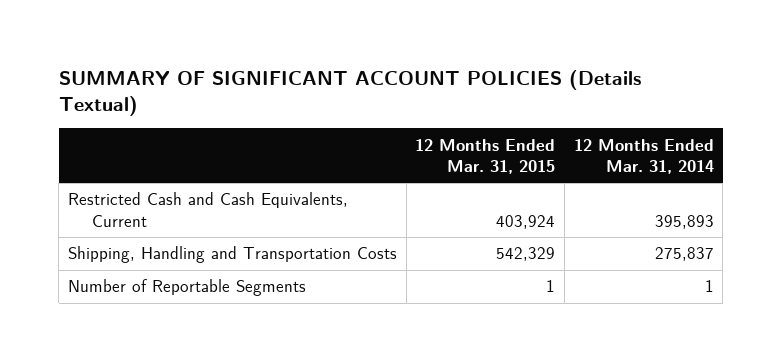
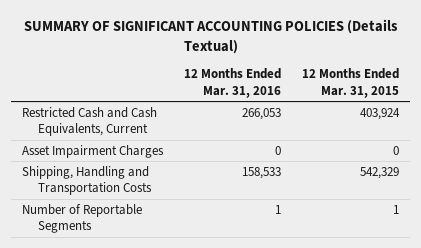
[58,70,641,117] SUMMARY OF SIGNIFICANT ACCOUNT POLICIES (Details Textual) -> [23,19,398,54] SUMMARY OF SIGNIFICANT ACCOUNTING POLICIES (Details Textual)
[573,138,714,174] 12 Months Ended Mar. 31, 2014 -> none
none -> [184,68,282,99] 12 Months Ended Mar. 31, 2016
none -> [21,144,164,158] Asset Impairment Charges

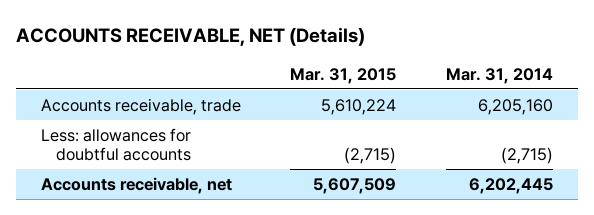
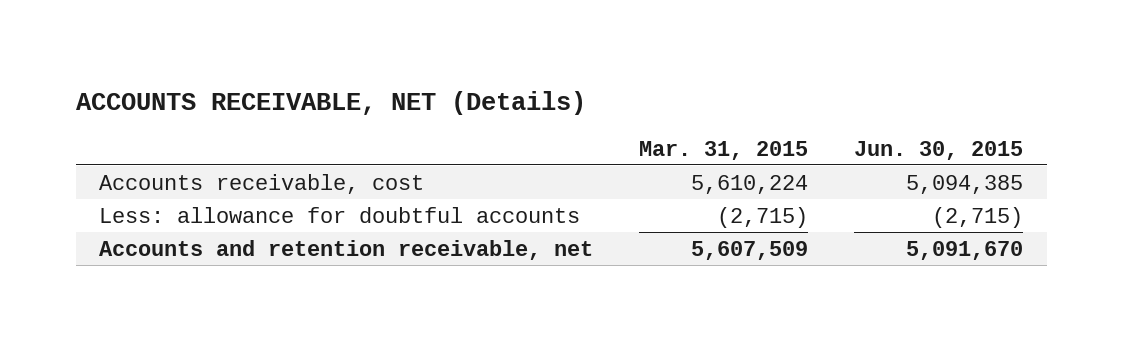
[446,67,554,84] Mar. 31, 2014 -> none
none -> [854,140,1024,160] Jun. 30, 2015
[40,98,241,116] Accounts receivable, trade -> [98,173,424,194] Accounts receivable, cost
[40,128,192,162] Less: allowances for doubtful accounts -> [98,206,580,223] Less: allowance for doubtful accounts
[40,177,232,195] Accounts receivable, net -> [98,239,593,260] Accounts and retention receivable, net

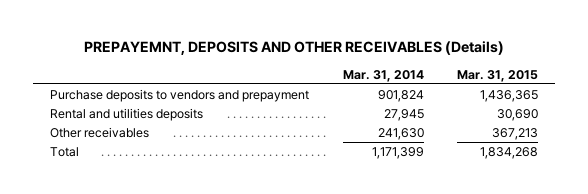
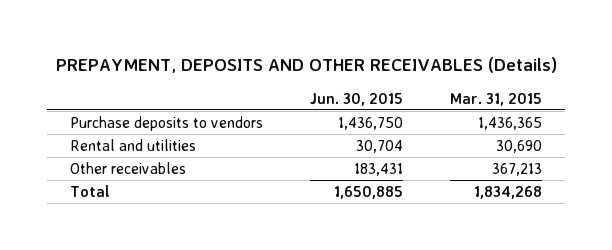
[84,41,505,56] PREPAYEMNT, DEPOSITS AND OTHER RECEIVABLES (Details) -> [56,57,558,74] PREPAYMENT, DEPOSITS AND OTHER RECEIVABLES (Details)
[342,69,424,82] Mar. 31, 2014 -> none
none -> [310,92,404,106] Jun. 30, 2015
[49,88,309,102] Purchase deposits to vendors and prepayment -> [70,115,264,131] Purchase deposits to vendors
[49,107,203,121] Rental and utilities deposits -> [70,138,197,151] Rental and utilities

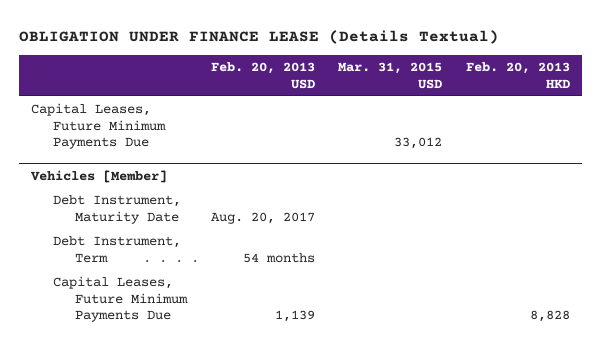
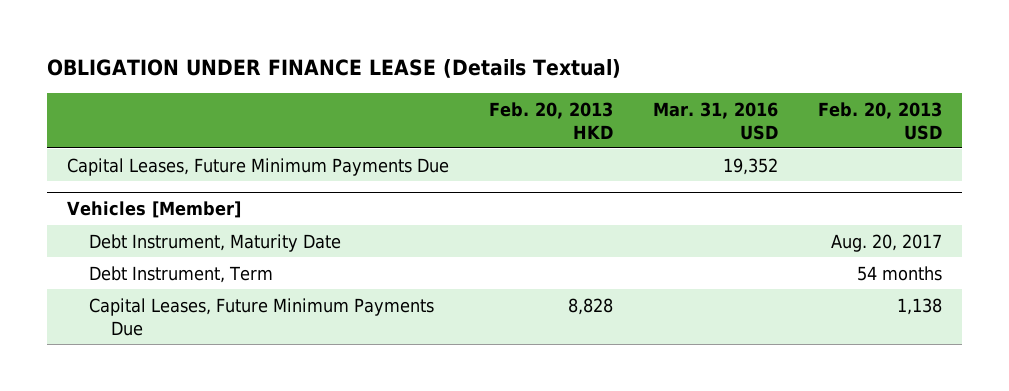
[338,62,443,89] Mar. 31, 2015 USD -> none
none -> [653,101,779,140] Mar. 31, 2016 USD
[274,310,315,323] 1,139 -> [897,297,943,315] 1,138

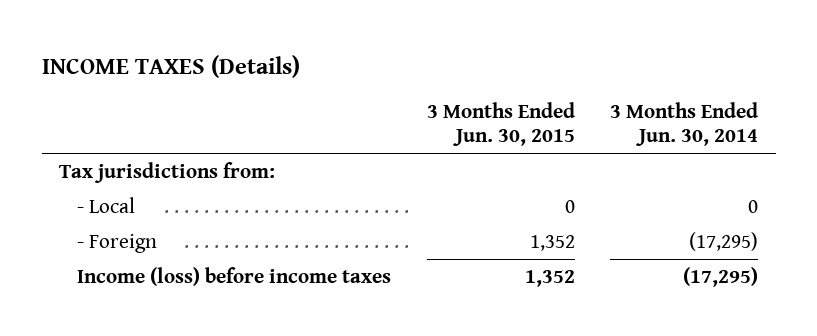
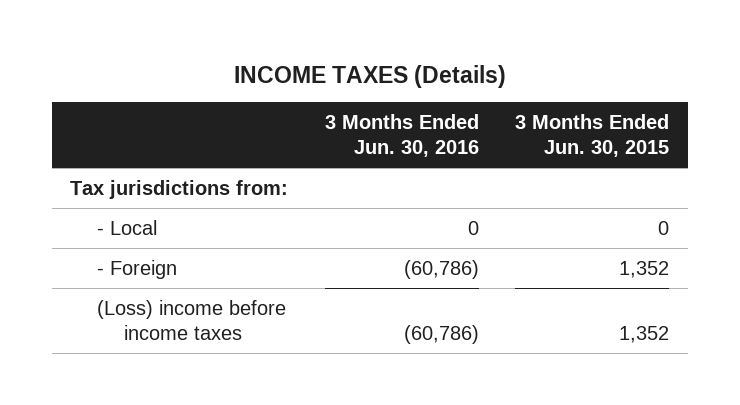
[610,102,759,147] 3 Months Ended Jun. 30, 2014 -> none
none -> [324,114,479,158] 3 Months Ended Jun. 30, 2016
[76,267,391,287] Income (loss) before income taxes -> [97,299,287,340] (Loss) income before income taxes

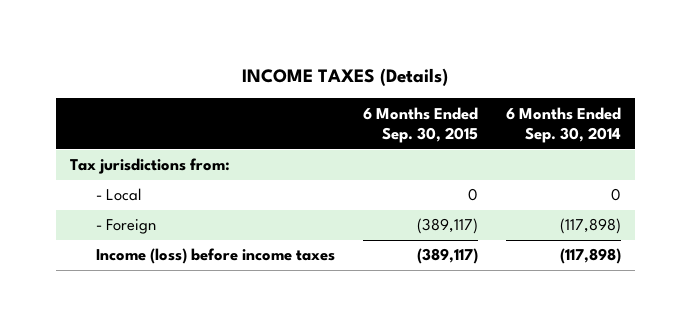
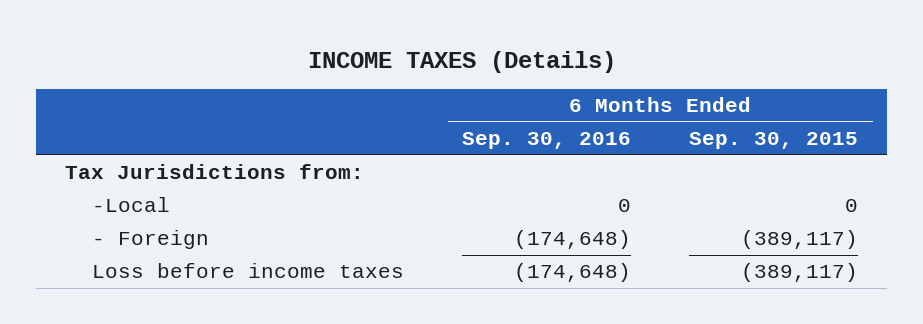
[505,106,621,144] 6 Months Ended Sep. 30, 2014 -> none
none -> [462,132,632,150] Sep. 30, 2016
[70,158,231,175] Tax jurisdictions from: -> [64,164,364,180] Tax Jurisdictions from:
[96,188,142,202] - Local -> [91,197,170,213] -Local
[96,248,336,265] Income (loss) before income taxes -> [91,263,404,279] Loss before income taxes

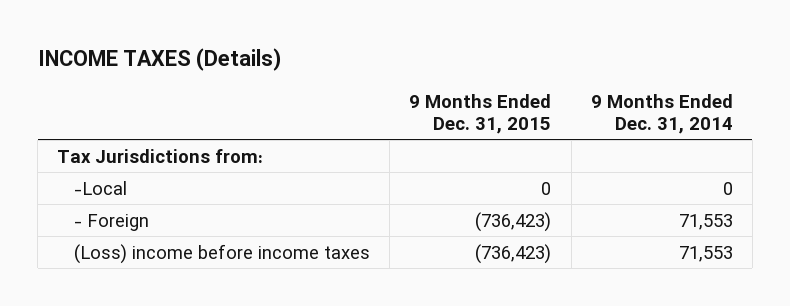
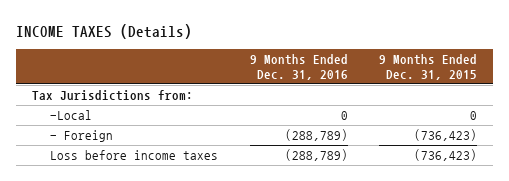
[590,93,733,134] 9 Months Ended Dec. 31, 2014 -> none
none -> [249,54,348,81] 9 Months Ended Dec. 31, 2016
[74,243,371,264] (Loss) income before income taxes -> [49,150,218,161] Loss before income taxes

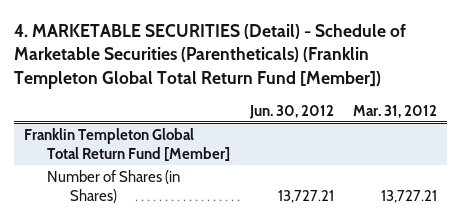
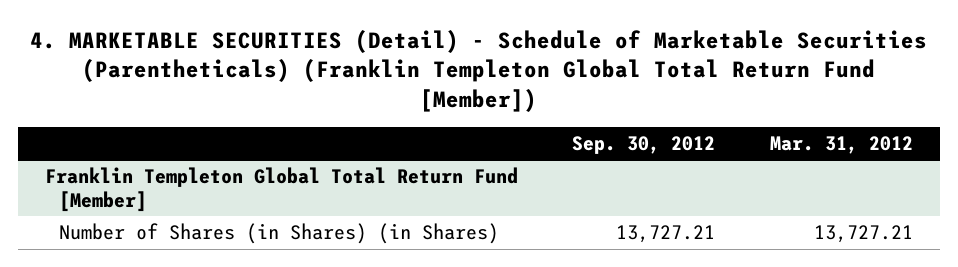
[248,104,334,119] Jun. 30, 2012 -> none
none -> [572,135,716,154] Sep. 30, 2012
[46,169,180,203] Number of Shares (in Shares) -> [58,223,499,245] Number of Shares (in Shares) (in Shares)

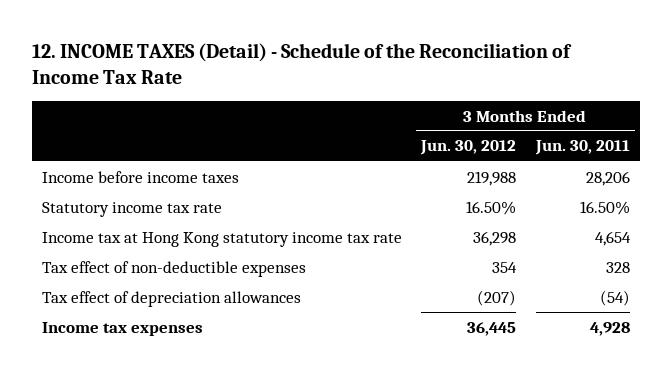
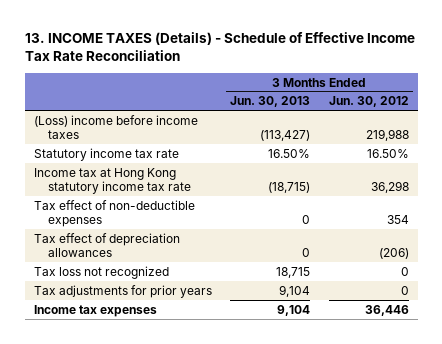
[31,43,572,85] 12. INCOME TAXES (Detail) - Schedule of the Reconciliation of Income Tax Rate -> [24,31,415,62] 13. INCOME TAXES (Details) - Schedule of Effective Income Tax Rate Reconciliation
[534,140,630,156] Jun. 30, 2011 -> none
none -> [230,96,311,108] Jun. 30, 2013
[41,170,239,183] Income before income taxes -> [33,114,198,139] (Loss) income before income taxes
[477,289,517,306] (207) -> [378,247,409,259] (206)
none -> [33,265,169,279] Tax loss not recognized
none -> [33,284,212,298] Tax adjustments for prior years
[467,321,517,336] 36,445 -> [364,304,409,316] 36,446

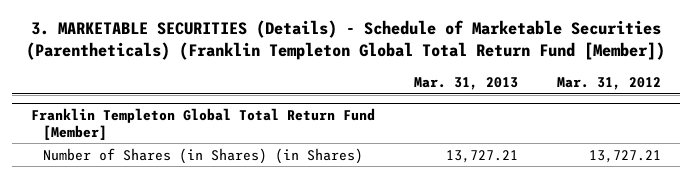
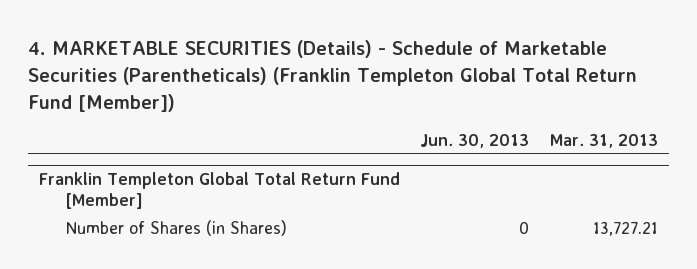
[26,20,666,61] 3. MARKETABLE SECURITIES (Details) - Schedule of Marketable Securities (Parentheticals) (Franklin Templeton Global Total Return Fund [Member]) -> [28,40,638,112] 4. MARKETABLE SECURITIES (Details) - Schedule of Marketable Securities (Parentheticals) (Franklin Templeton Global Total Return Fund [Member])
[556,77,661,91] Mar. 31, 2012 -> none
none -> [420,133,530,148] Jun. 30, 2013
[42,147,363,164] Number of Shares (in Shares) (in Shares) -> [65,219,288,236] Number of Shares (in Shares)

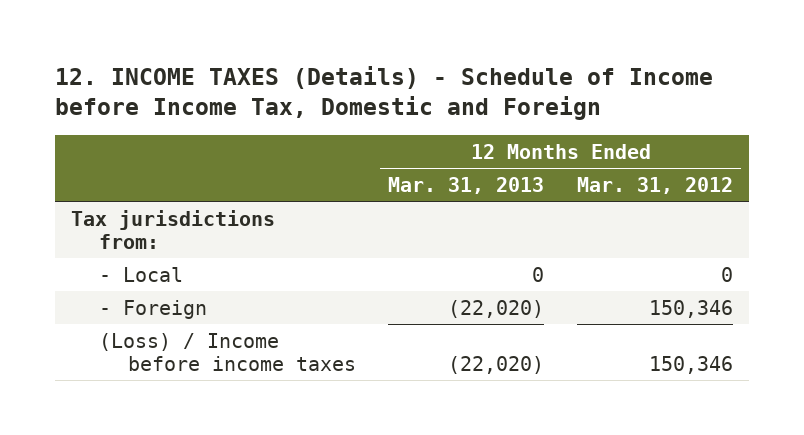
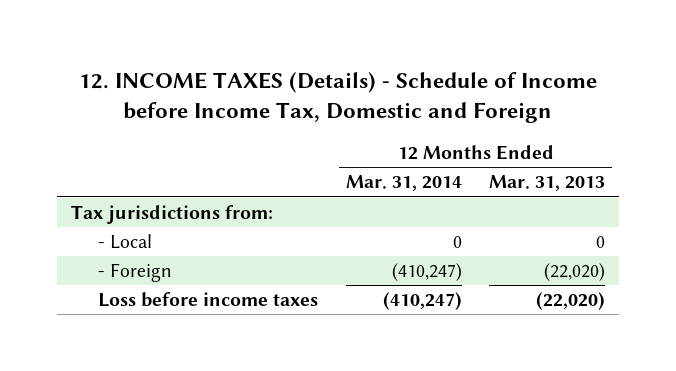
[576,176,733,194] Mar. 31, 2012 -> none
none -> [345,175,462,192] Mar. 31, 2014
[99,332,356,371] (Loss) / Income before income taxes -> [98,292,319,308] Loss before income taxes

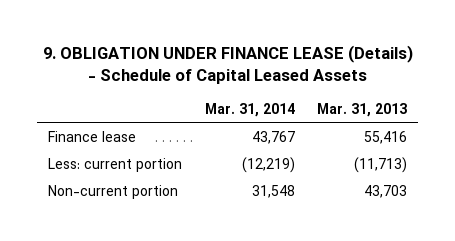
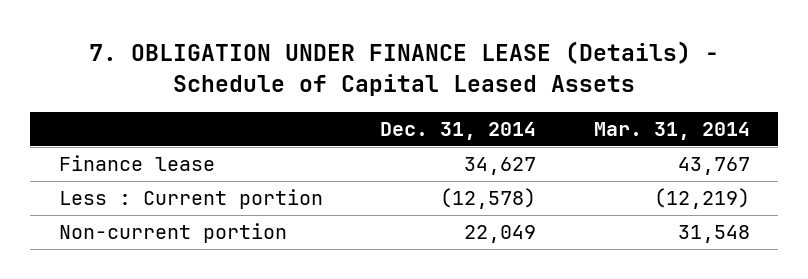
[42,45,413,85] 9. OBLIGATION UNDER FINANCE LEASE (Details) - Schedule of Capital Leased Assets -> [89,41,720,97] 7. OBLIGATION UNDER FINANCE LEASE (Details) - Schedule of Capital Leased Assets
[316,102,407,117] Mar. 31, 2013 -> none
none -> [380,122,537,141] Dec. 31, 2014
[48,157,183,172] Less: current portion -> [58,189,323,210] Less : Current portion

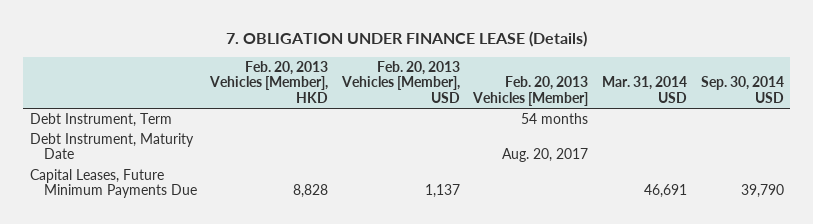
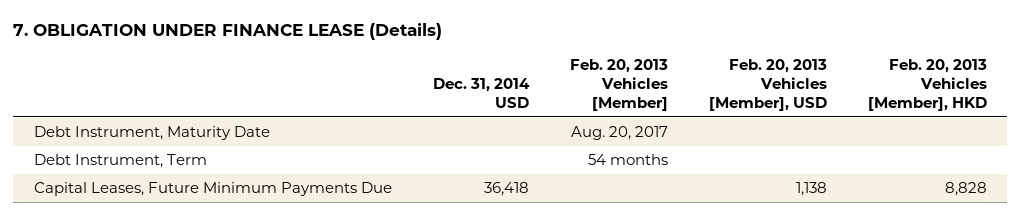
[602,76,688,104] Mar. 31, 2014 USD -> none
[700,76,784,104] Sep. 30, 2014 USD -> none
none -> [432,78,530,108] Dec. 31, 2014 USD
[29,112,172,127] Debt Instrument, Term -> [33,154,207,169] Debt Instrument, Term
[424,184,460,199] 1,137 -> [795,182,827,197] 1,138

